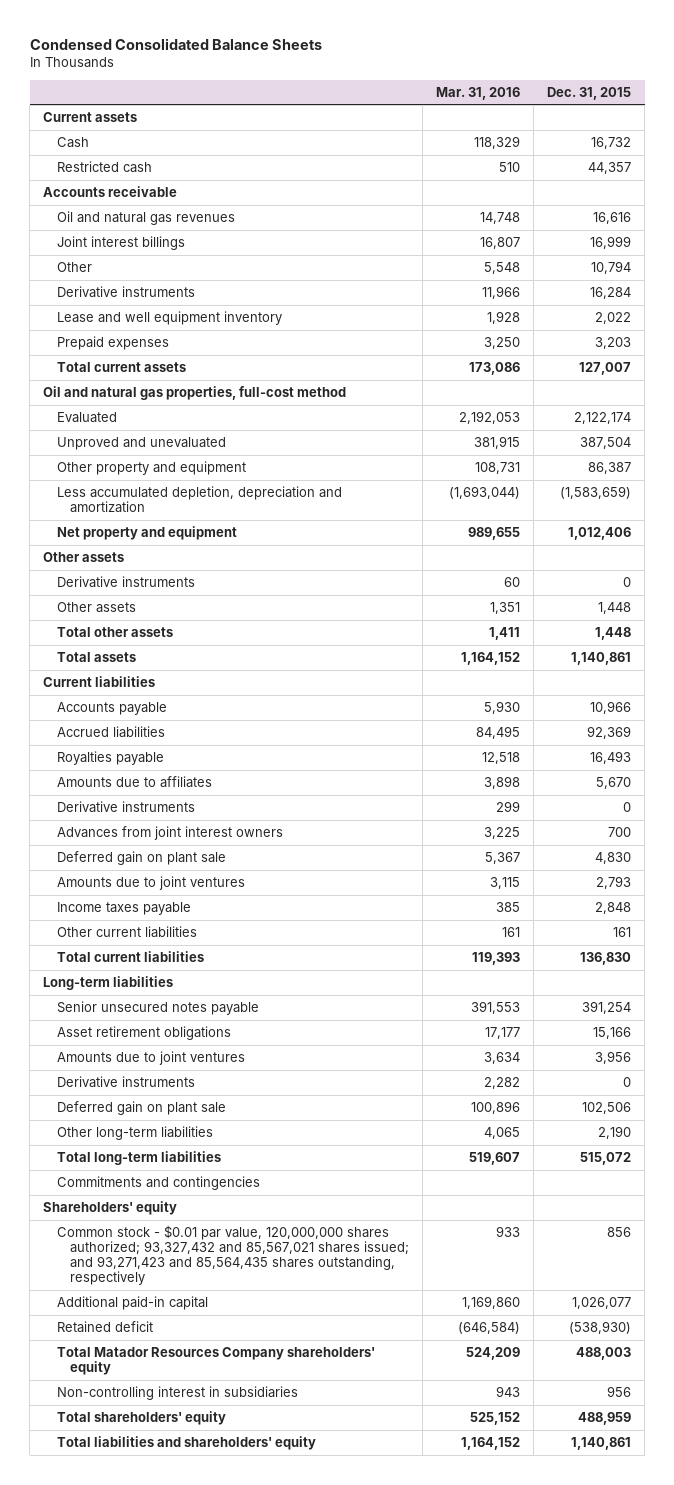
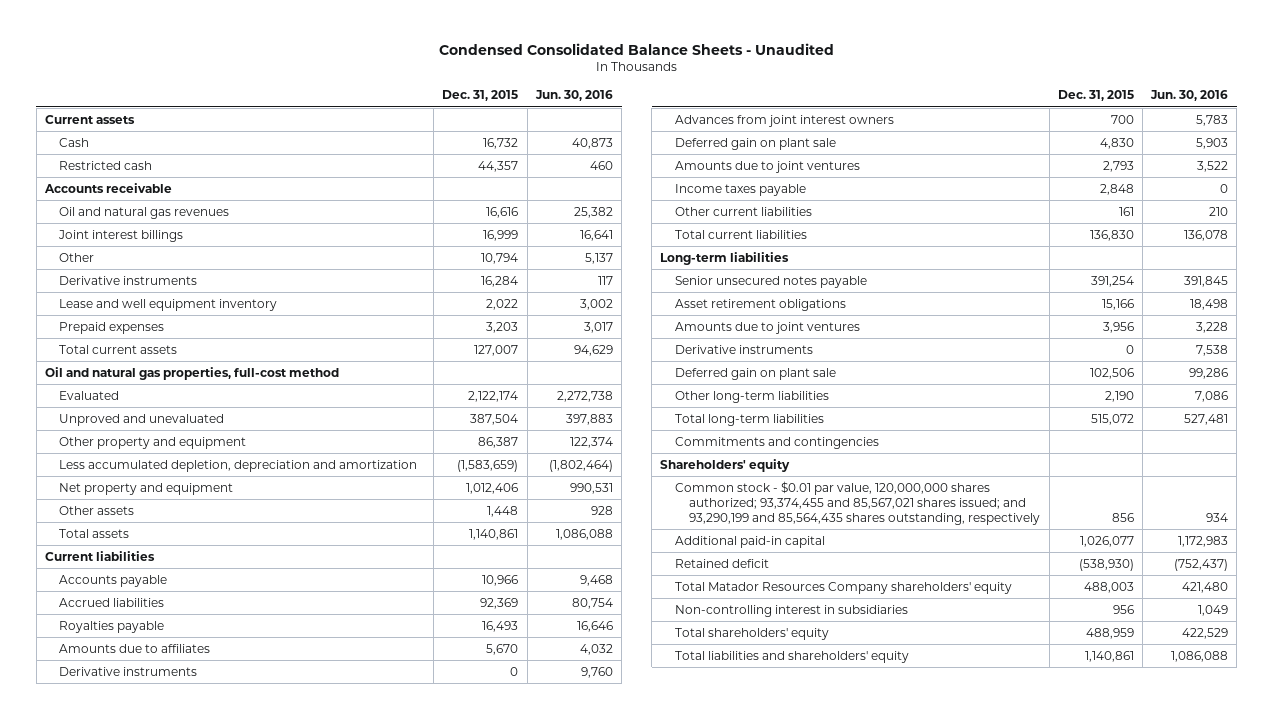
[29,37,322,50] Condensed Consolidated Balance Sheets -> [438,42,834,55] Condensed Consolidated Balance Sheets - Unaudited
[436,86,521,100] Mar. 31, 2016 -> none
none -> [534,90,613,102] Jun. 30, 2016
[43,551,125,562] Other assets -> none
[56,575,195,588] Derivative instruments -> none
[56,626,173,637] Total other assets -> none
[56,1224,410,1286] Common stock - $0.01 par value, 120,000,000 shares authorized; 93,327,432 and 85,567,021 shares issued; and 93,271,423 and 85,564,435 shares outstanding, respectively -> [674,480,1041,525] Common stock - $0.01 par value, 120,000,000 shares authorized; 93,374,455 and 85,567,021 shares issued; and 93,290,199 and 85,564,435 shares outstanding, respectively

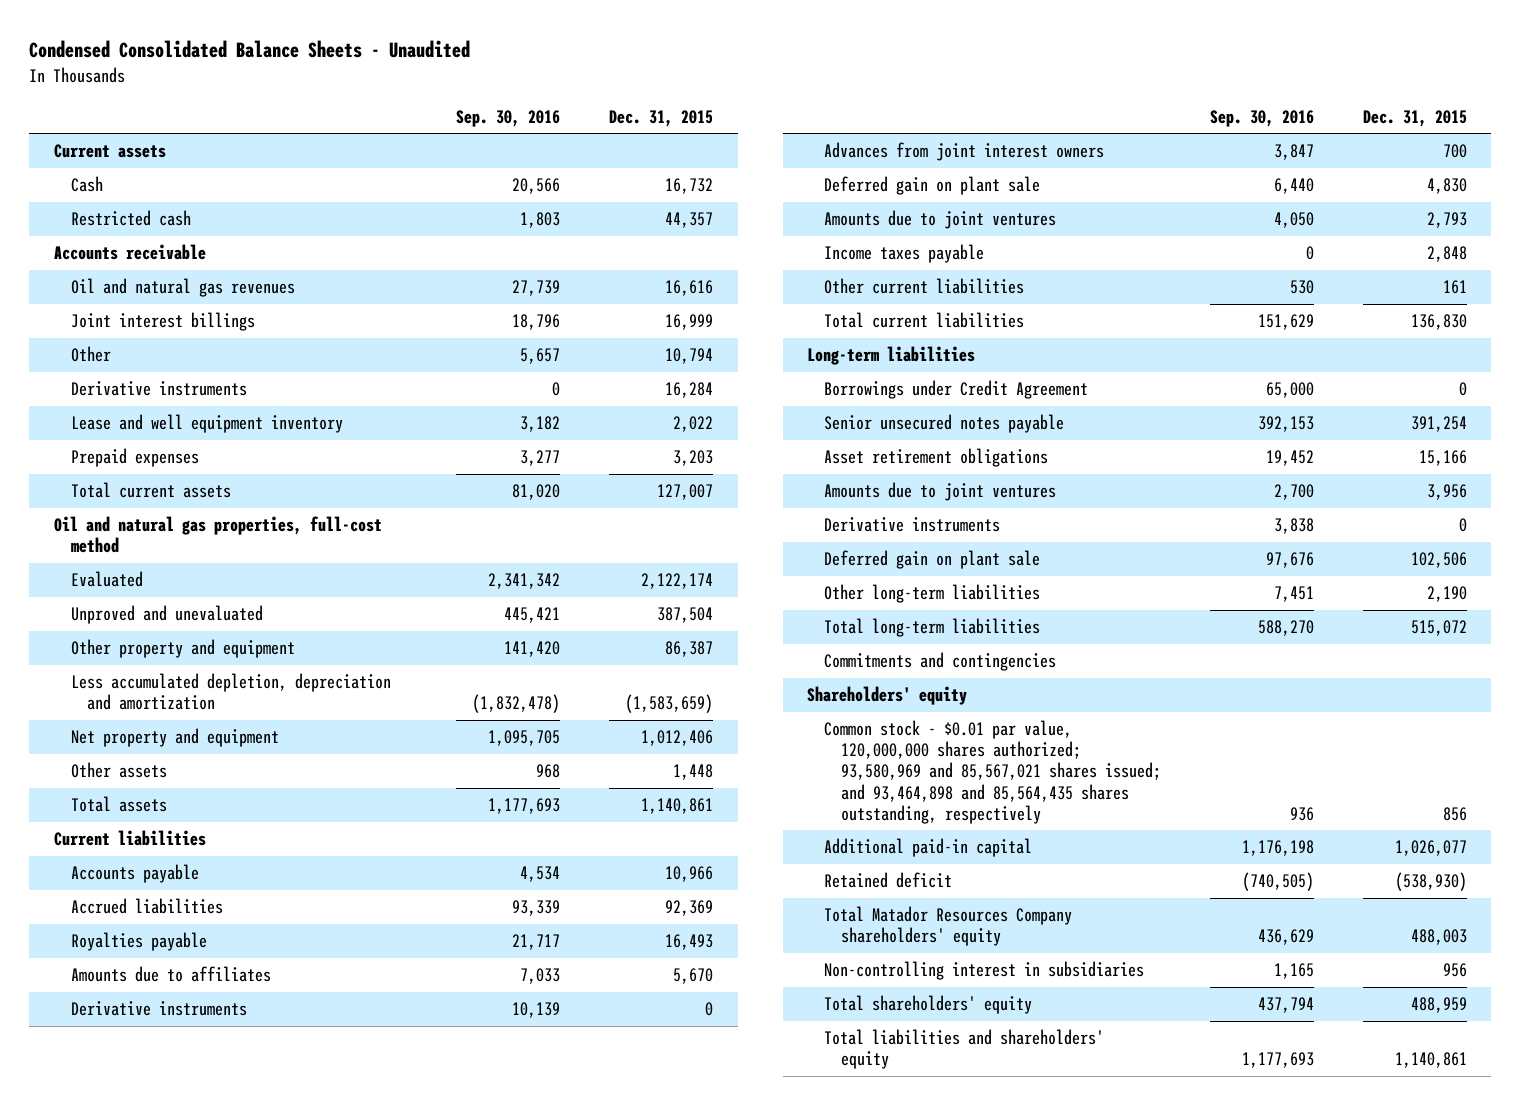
[534,90,613,102] Jun. 30, 2016 -> none
none -> [456,109,561,127] Sep. 30, 2016
none -> [823,380,1088,400] Borrowings under Credit Agreement
[674,480,1041,525] Common stock - $0.01 par value, 120,000,000 shares authorized; 93,374,455 and 85,567,021 shares issued; and 93,290,199 and 85,564,435 shares outstanding, respectively -> [823,720,1161,824] Common stock - $0.01 par value, 120,000,000 shares authorized; 93,580,969 and 85,567,021 shares issued; and 93,464,898 and 85,564,435 shares outstanding, respectively

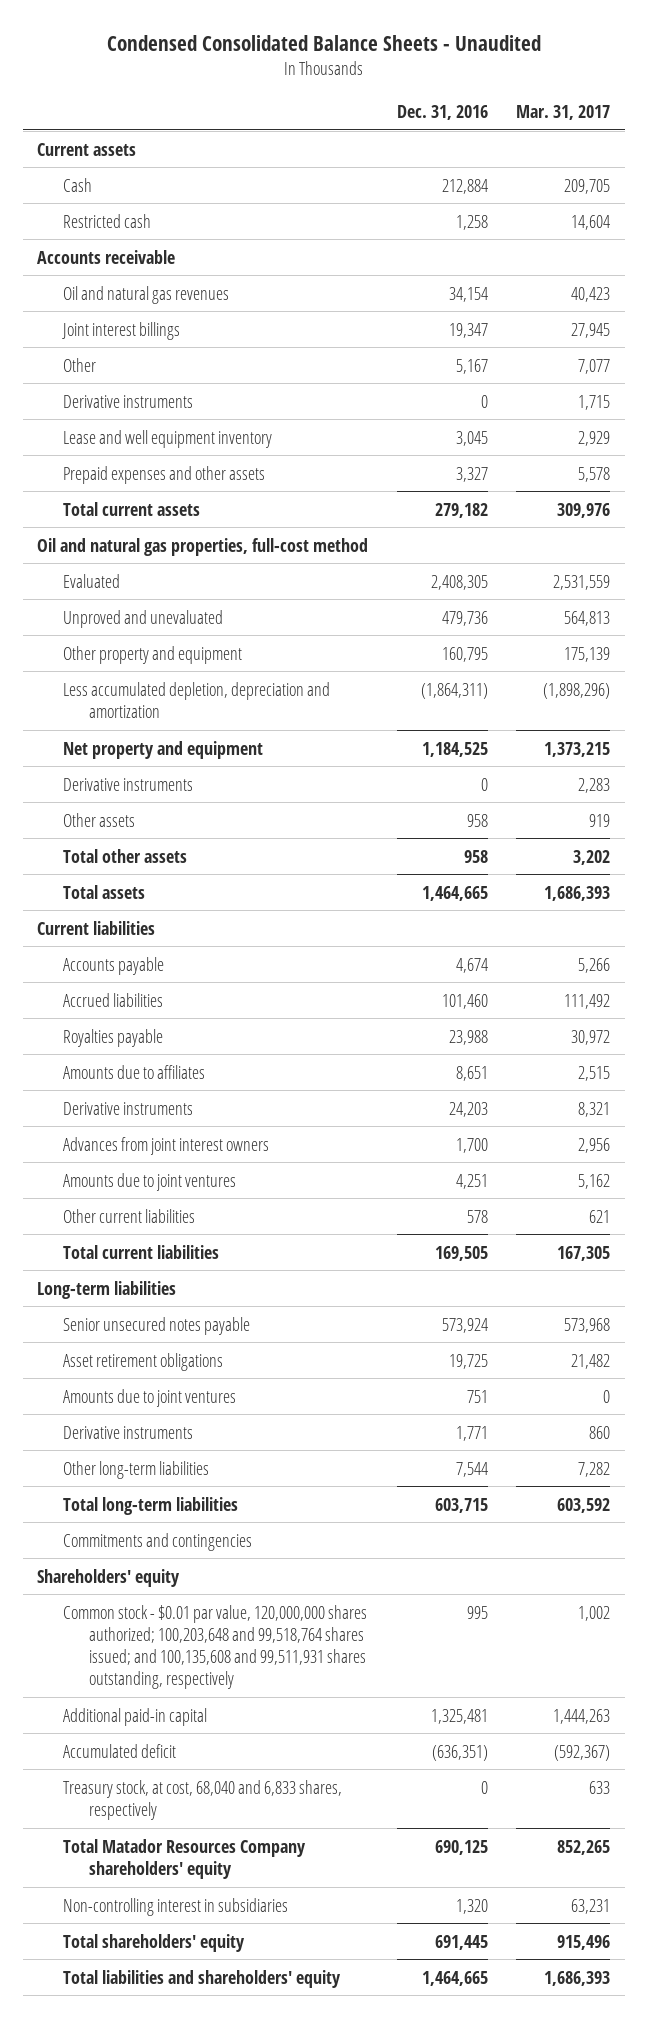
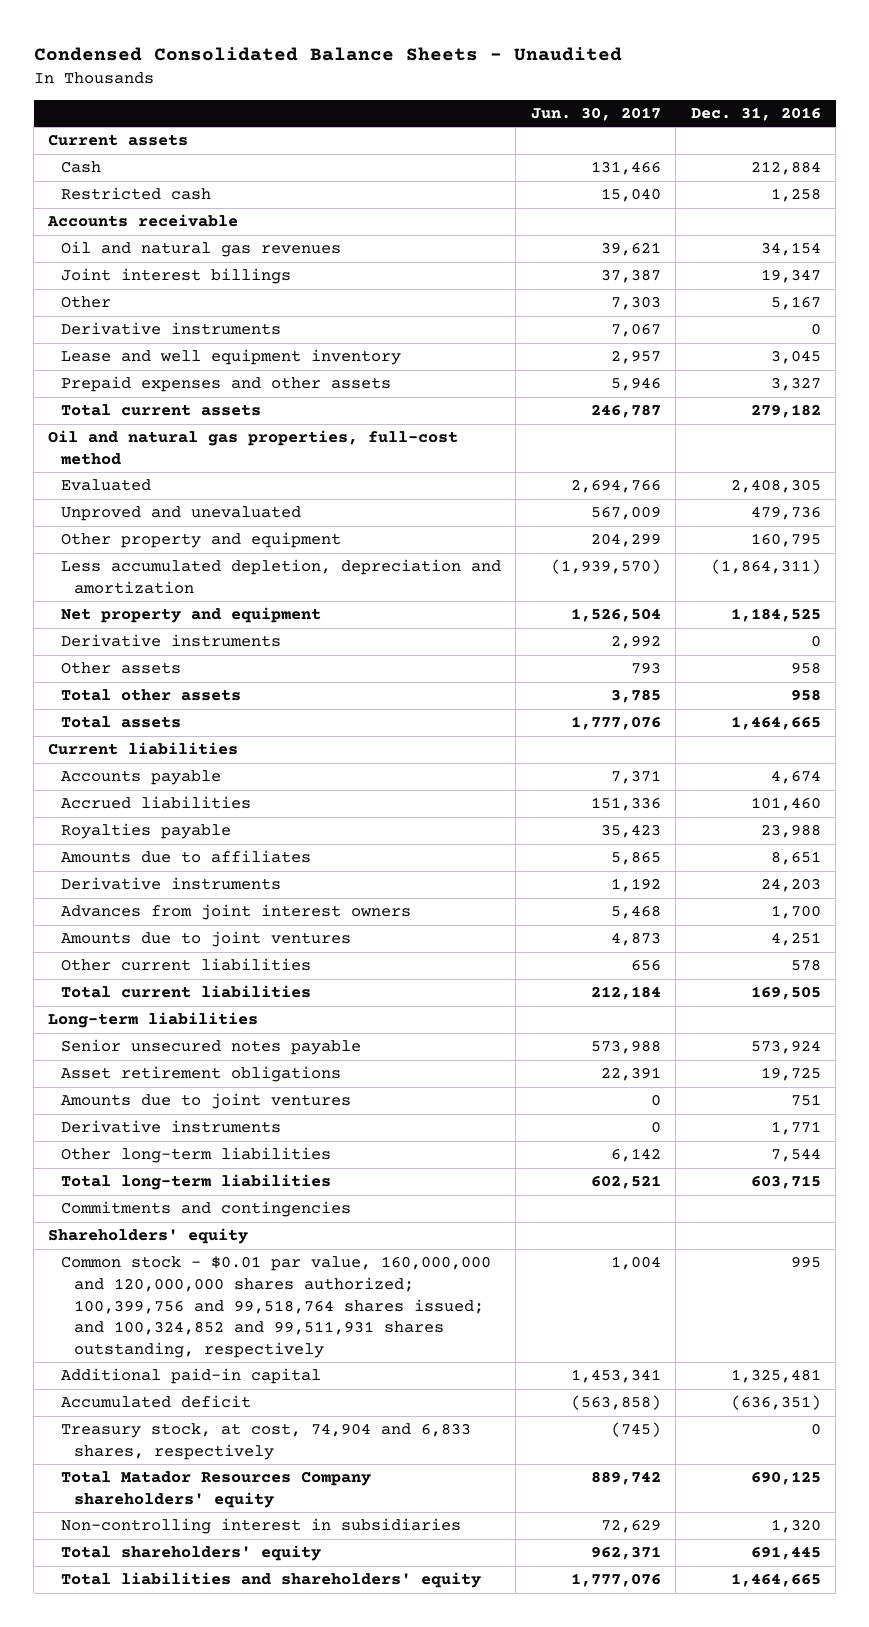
[516,105,611,121] Mar. 31, 2017 -> none
none -> [530,106,661,121] Jun. 30, 2017
[63,1604,368,1690] Common stock - $0.01 par value, 120,000,000 shares authorized; 100,203,648 and 99,518,764 shares issued; and 100,135,608 and 99,511,931 shares outstanding, respectively -> [61,1256,492,1358] Common stock - $0.01 par value, 160,000,000 and 120,000,000 shares authorized; 100,399,756 and 99,518,764 shares issued; and 100,324,852 and 99,511,931 shares outstanding, respectively
[63,1779,343,1820] Treasury stock, at cost, 68,040 and 6,833 shares, respectively -> [61,1423,472,1460] Treasury stock, at cost, 74,904 and 6,833 shares, respectively

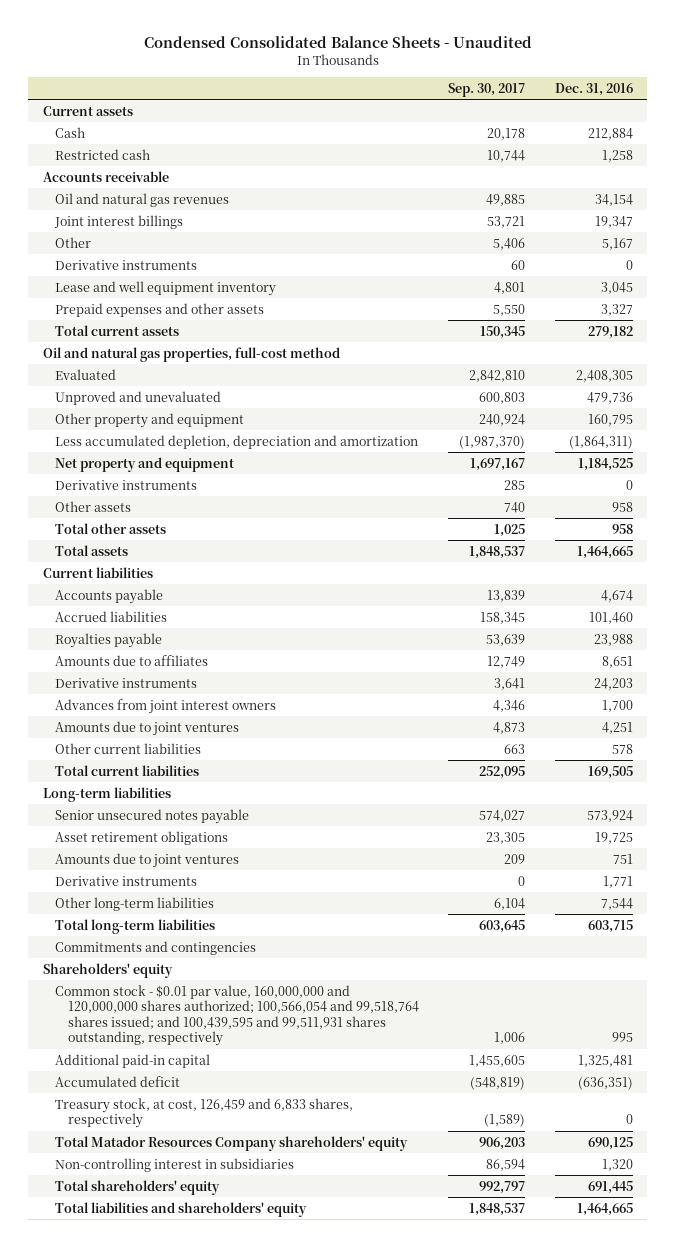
[530,106,661,121] Jun. 30, 2017 -> none
none -> [448,82,526,97] Sep. 30, 2017
[61,1256,492,1358] Common stock - $0.01 par value, 160,000,000 and 120,000,000 shares authorized; 100,399,756 and 99,518,764 shares issued; and 100,324,852 and 99,511,931 shares outstanding, respectively -> [55,984,419,1047] Common stock - $0.01 par value, 160,000,000 and 120,000,000 shares authorized; 100,566,054 and 99,518,764 shares issued; and 100,439,595 and 99,511,931 shares outstanding, respectively
[61,1423,472,1460] Treasury stock, at cost, 74,904 and 6,833 shares, respectively -> [55,1097,354,1129] Treasury stock, at cost, 126,459 and 6,833 shares, respectively

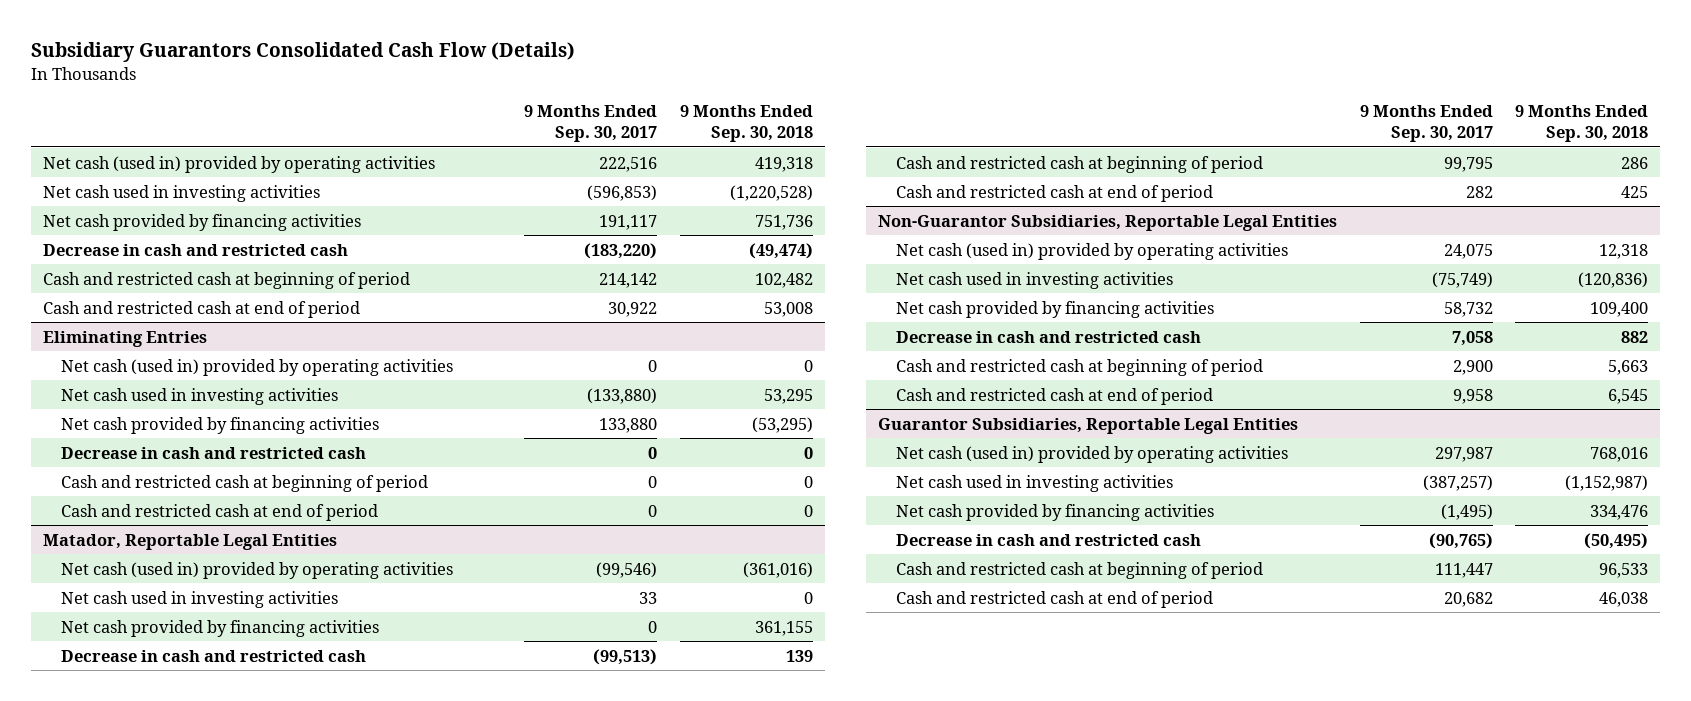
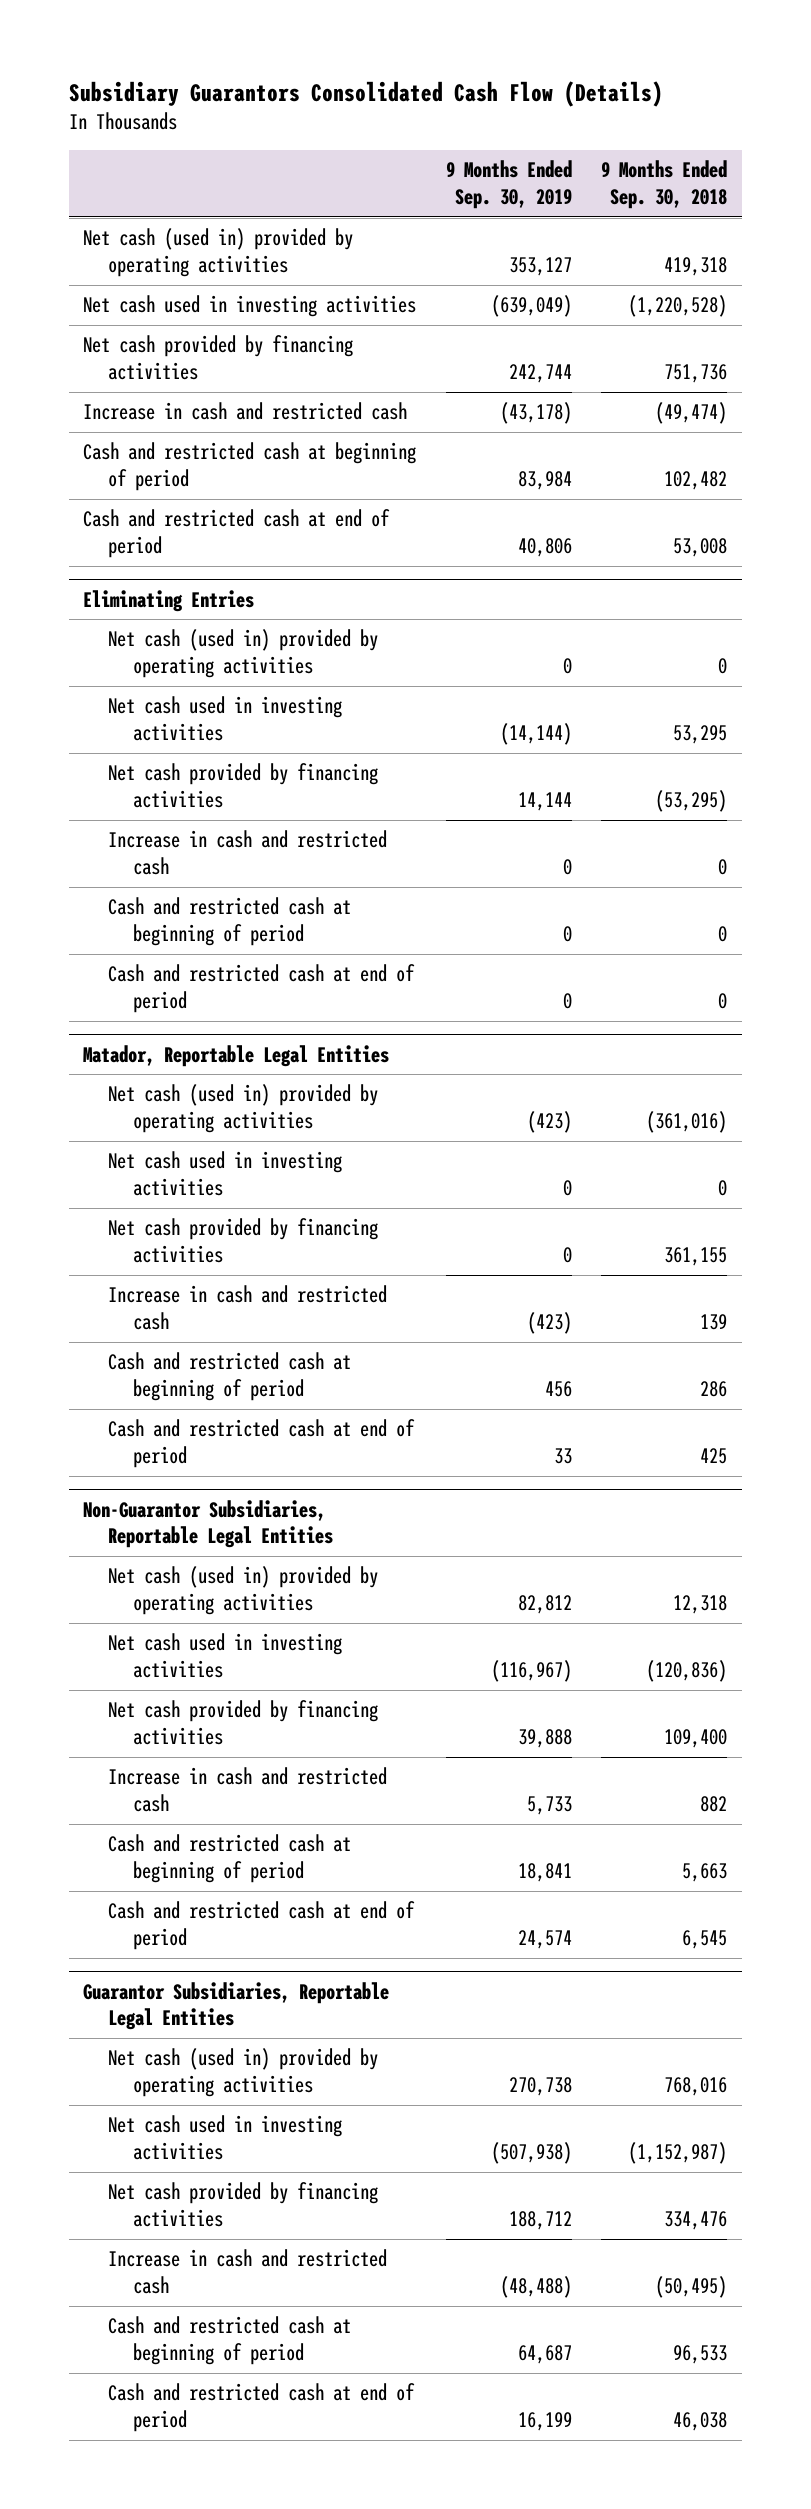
[524,104,658,143] 9 Months Ended Sep. 30, 2017 -> none
none -> [445,160,572,209] 9 Months Ended Sep. 30, 2019
[42,243,348,256] Decrease in cash and restricted cash -> [83,402,408,421] Increase in cash and restricted cash
[60,446,366,459] Decrease in cash and restricted cash -> [108,830,388,875] Increase in cash and restricted cash
[60,649,366,662] Decrease in cash and restricted cash -> [108,1285,388,1330] Increase in cash and restricted cash
[895,330,1201,343] Decrease in cash and restricted cash -> [108,1767,388,1812] Increase in cash and restricted cash
[895,533,1201,546] Decrease in cash and restricted cash -> [108,2249,388,2294] Increase in cash and restricted cash

